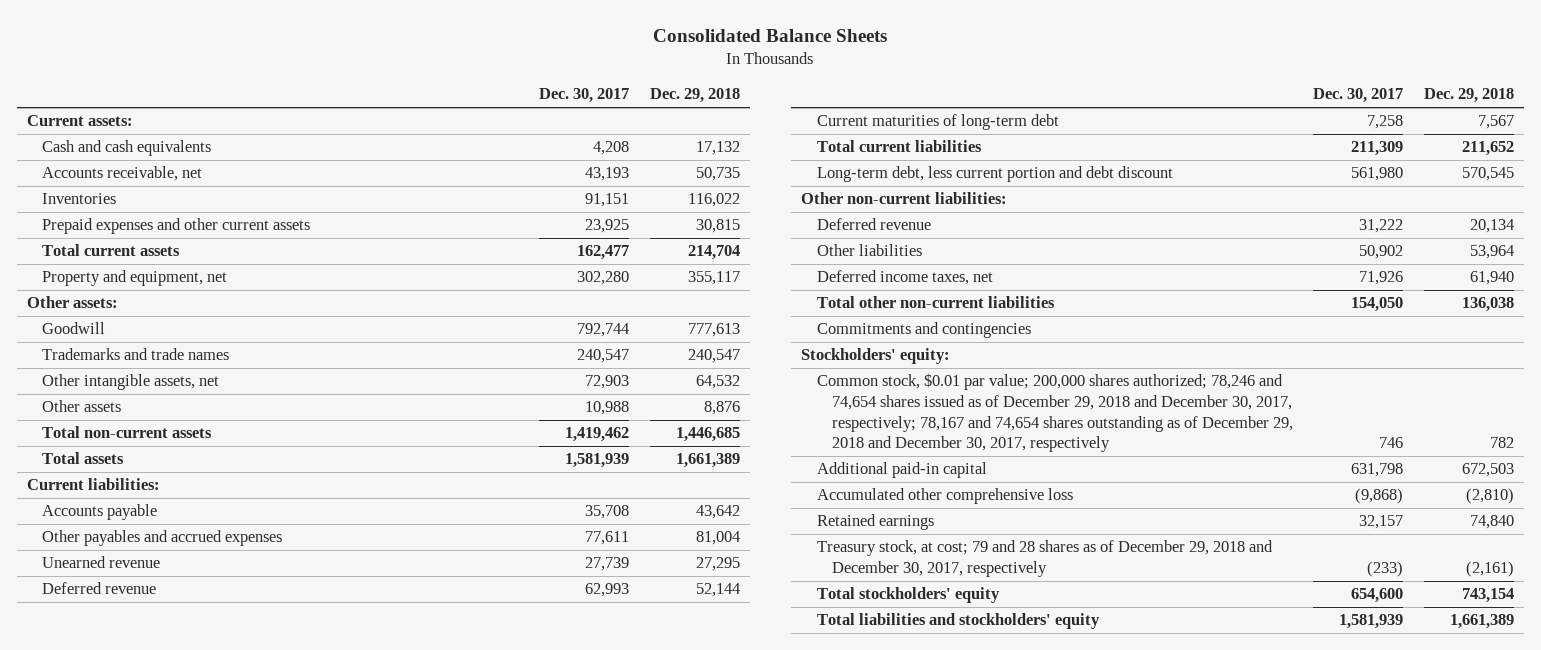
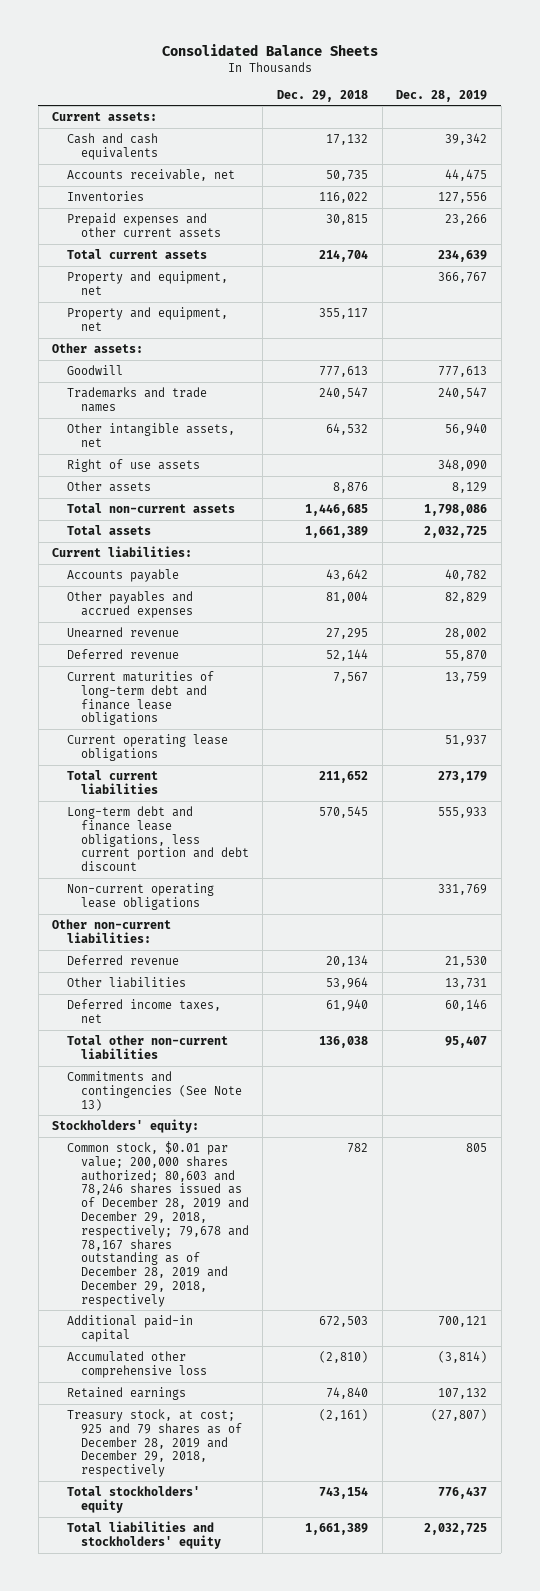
[539,88,630,104] Dec. 30, 2017 -> none
none -> [396,89,488,102] Dec. 28, 2019
none -> [66,270,228,295] Property and equipment, net
none -> [66,458,200,472] Right of use assets
[816,114,1059,131] Current maturities of long-term debt -> [66,670,214,726] Current maturities of long-term debt and finance lease obligations
none -> [66,733,228,761] Current operating lease obligations
[816,166,1173,183] Long-term debt, less current portion and debt discount -> [66,805,249,872] Long-term debt and finance lease obligations, less current portion and debt discount
none -> [66,882,214,910] Non-current operating lease obligations
[816,322,1031,339] Commitments and contingencies -> [66,1070,242,1111] Commitments and contingencies (See Note 13)
[816,373,1293,453] Common stock, $0.01 par value; 200,000 shares authorized; 78,246 and 74,654 shares issued as of December 29, 2018 and December 30, 2017, respectively; 78,167 and 74,654 shares outstanding as of December 29, 2018 and December 30, 2017, respectively -> [66,1140,249,1307] Common stock, $0.01 par value; 200,000 shares authorized; 80,603 and 78,246 shares issued as of December 28, 2019 and December 29, 2018, respectively; 79,678 and 78,167 shares outstanding as of December 28, 2019 and December 29, 2018, respectively
[816,540,1273,577] Treasury stock, at cost; 79 and 28 shares as of December 29, 2018 and December 30, 2017, respectively -> [66,1408,242,1478] Treasury stock, at cost; 925 and 79 shares as of December 28, 2019 and December 29, 2018, respectively

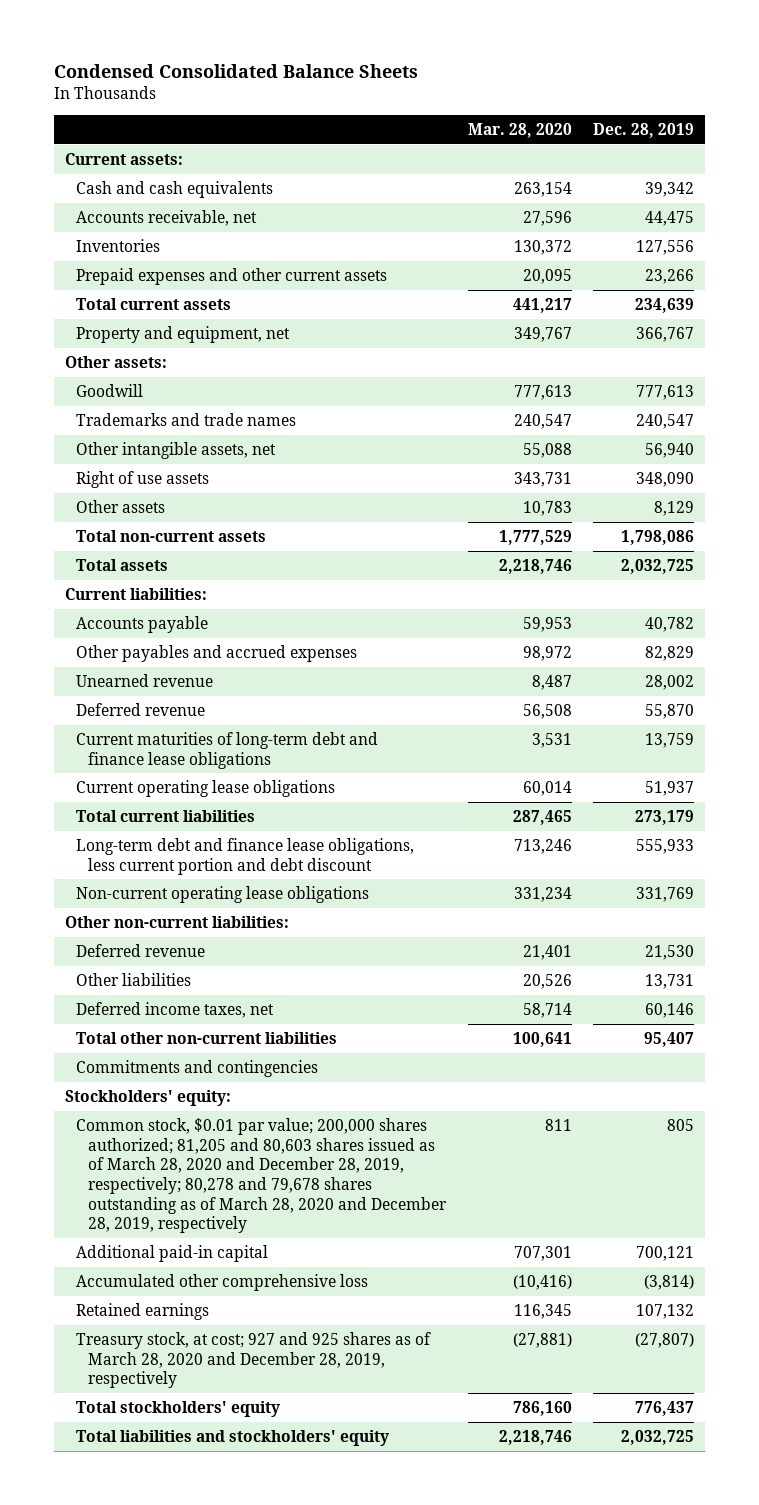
[161,44,378,57] Consolidated Balance Sheets -> [53,64,418,79] Condensed Consolidated Balance Sheets
[277,89,369,102] Dec. 29, 2018 -> none
none -> [467,123,572,139] Mar. 28, 2020
[66,306,228,331] Property and equipment, net -> none
[66,1070,242,1111] Commitments and contingencies (See Note 13) -> [76,1059,319,1077] Commitments and contingencies
[66,1140,249,1307] Common stock, $0.01 par value; 200,000 shares authorized; 80,603 and 78,246 shares issued as of December 28, 2019 and December 29, 2018, respectively; 79,678 and 78,167 shares outstanding as of December 28, 2019 and December 29, 2018, respectively -> [76,1117,448,1234] Common stock, $0.01 par value; 200,000 shares authorized; 81,205 and 80,603 shares issued as of March 28, 2020 and December 28, 2019, respectively; 80,278 and 79,678 shares outstanding as of March 28, 2020 and December 28, 2019, respectively
[66,1408,242,1478] Treasury stock, at cost; 925 and 79 shares as of December 28, 2019 and December 29, 2018, respectively -> [76,1331,432,1389] Treasury stock, at cost; 927 and 925 shares as of March 28, 2020 and December 28, 2019, respectively

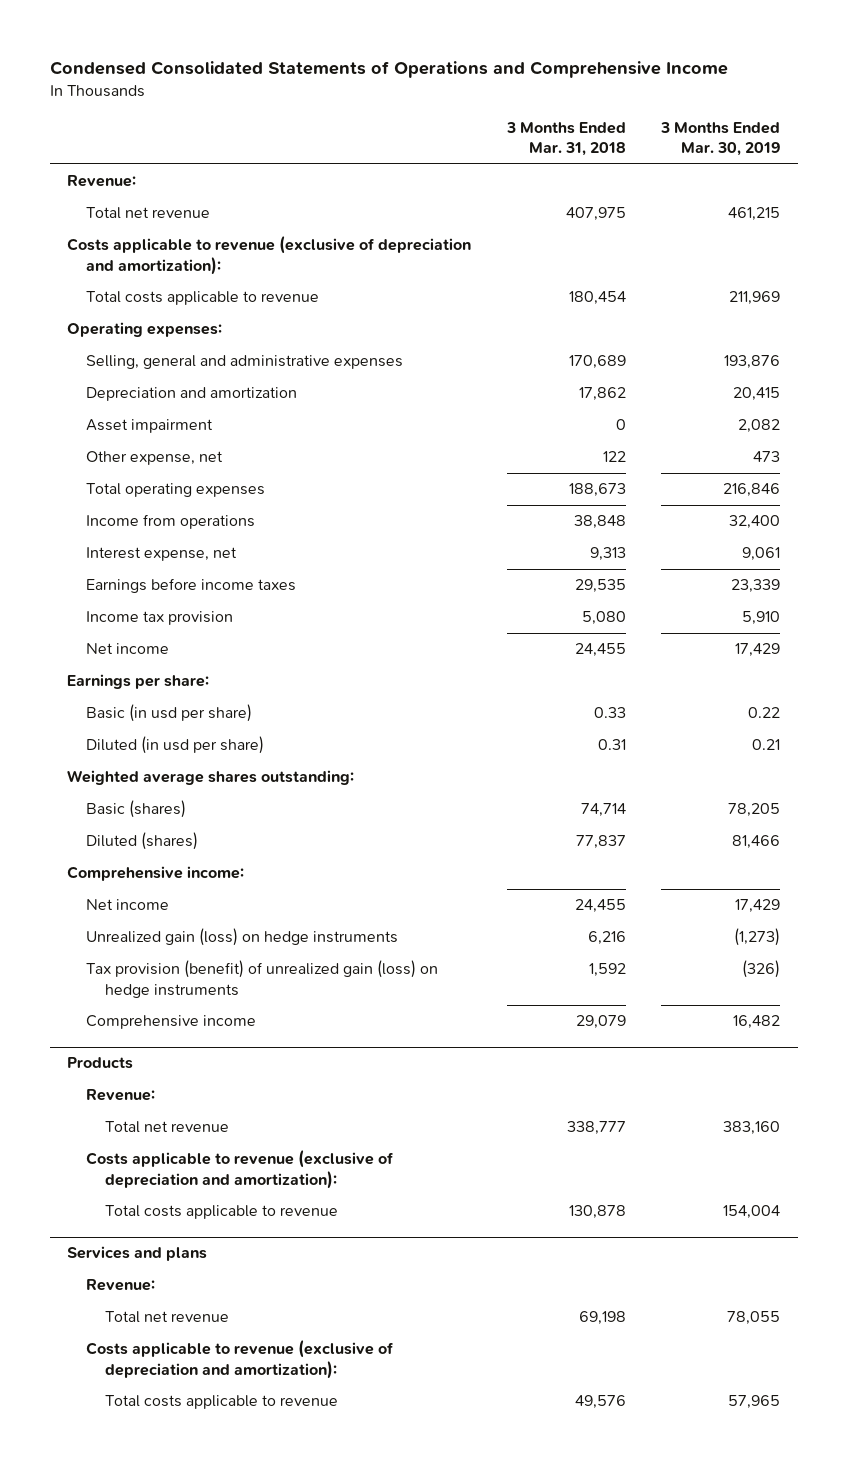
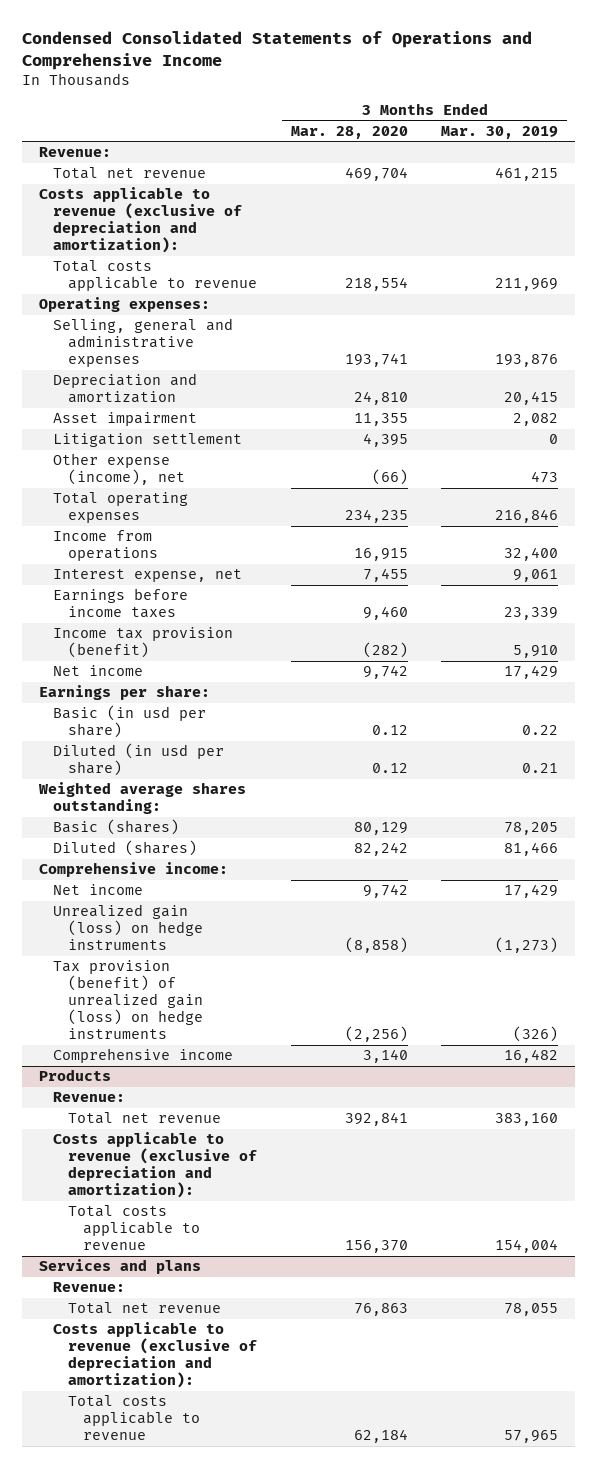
[505,121,626,157] 3 Months Ended Mar. 31, 2018 -> none
none -> [290,125,408,139] Mar. 28, 2020
none -> [53,433,243,448] Litigation settlement
[86,451,224,466] Other expense, net -> [53,453,186,486] Other expense (income), net
[86,611,234,626] Income tax provision -> [53,627,234,659] Income tax provision (benefit)

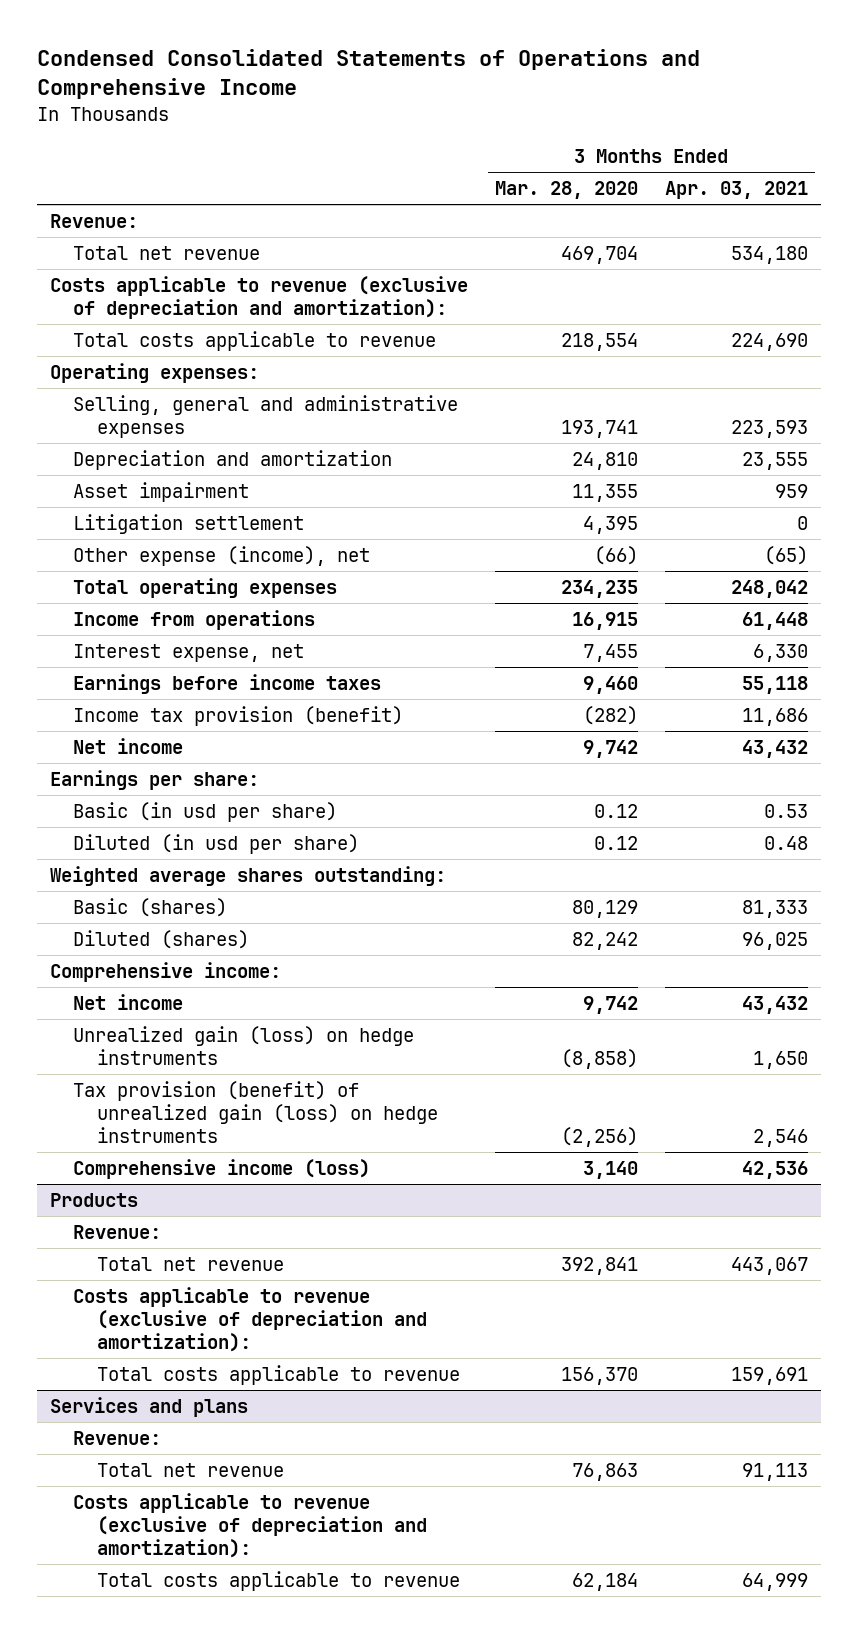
[441,125,559,139] Mar. 30, 2019 -> none
none -> [664,181,808,200] Apr. 03, 2021
[53,1048,234,1064] Comprehensive income -> [73,1159,371,1180] Comprehensive income (loss)

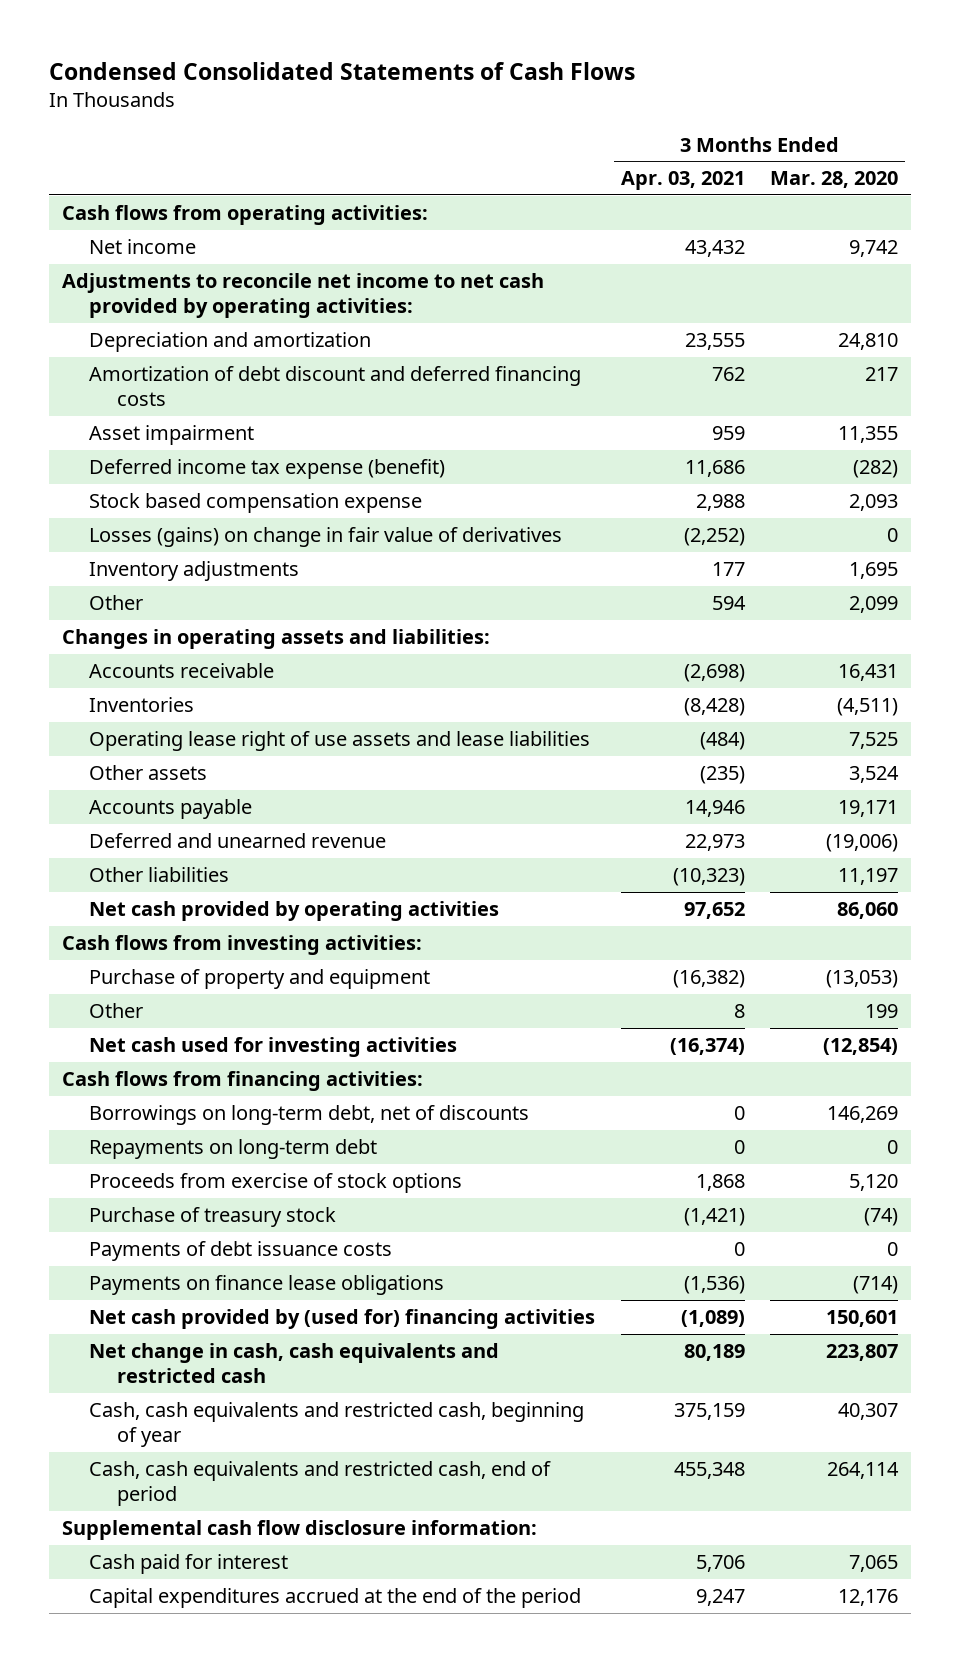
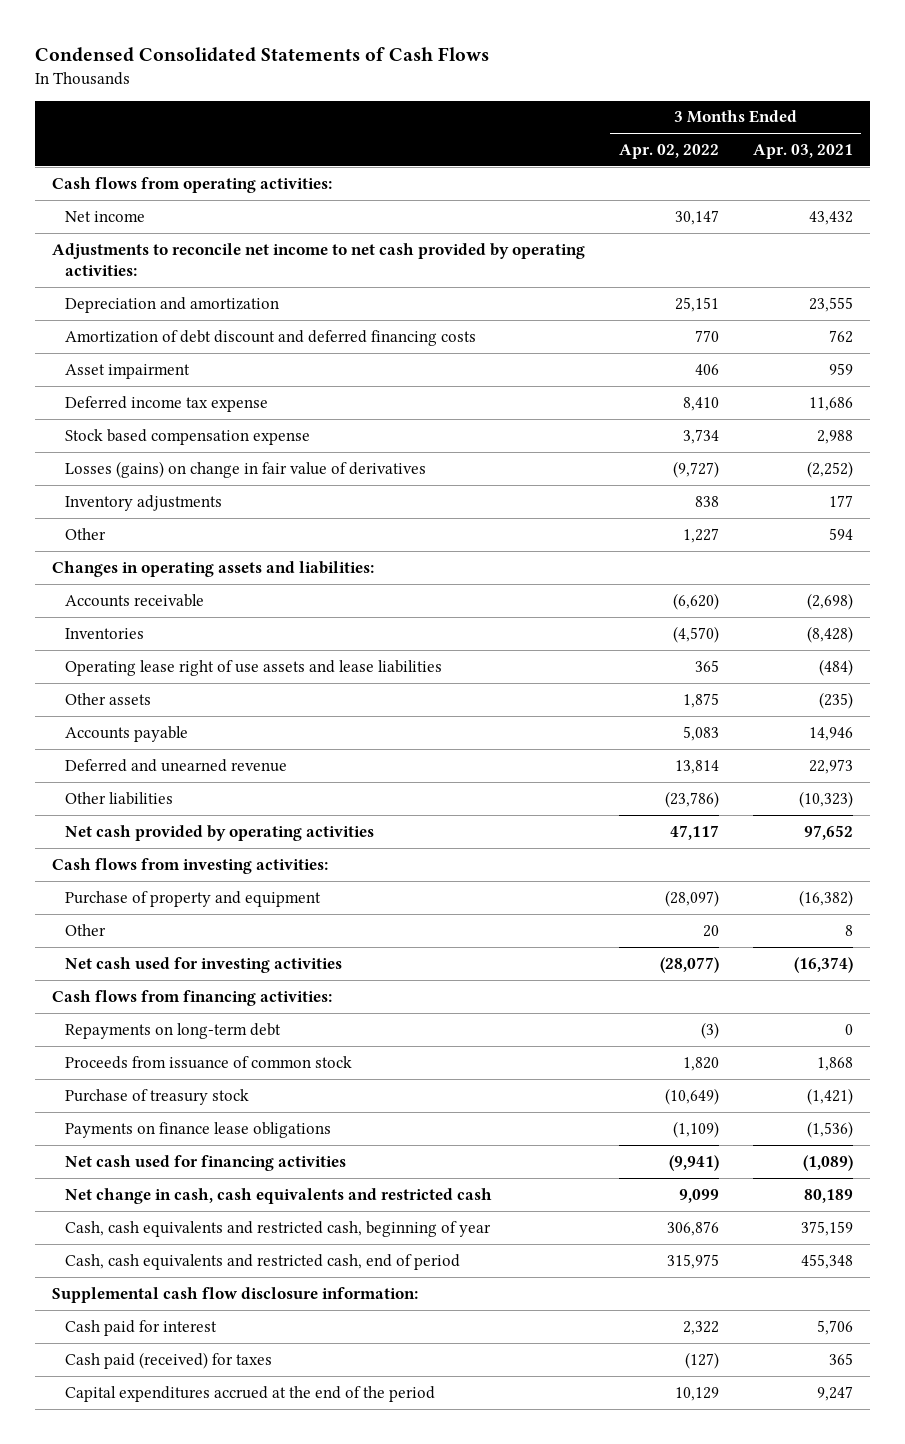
[770,171,899,189] Mar. 28, 2020 -> none
none -> [618,144,719,160] Apr. 02, 2022
[89,459,446,480] Deferred income tax expense (benefit) -> [65,395,269,412] Deferred income tax expense
[89,1105,530,1126] Borrowings on long-term debt, net of discounts -> none
[89,1173,463,1194] Proceeds from exercise of stock options -> [65,1055,353,1069] Proceeds from issuance of common stock
[89,1241,393,1262] Payments of debt issuance costs -> none
[89,1309,596,1330] Net cash provided by (used for) financing activities -> [65,1154,347,1171] Net cash used for financing activities
none -> [65,1351,273,1369] Cash paid (received) for taxes

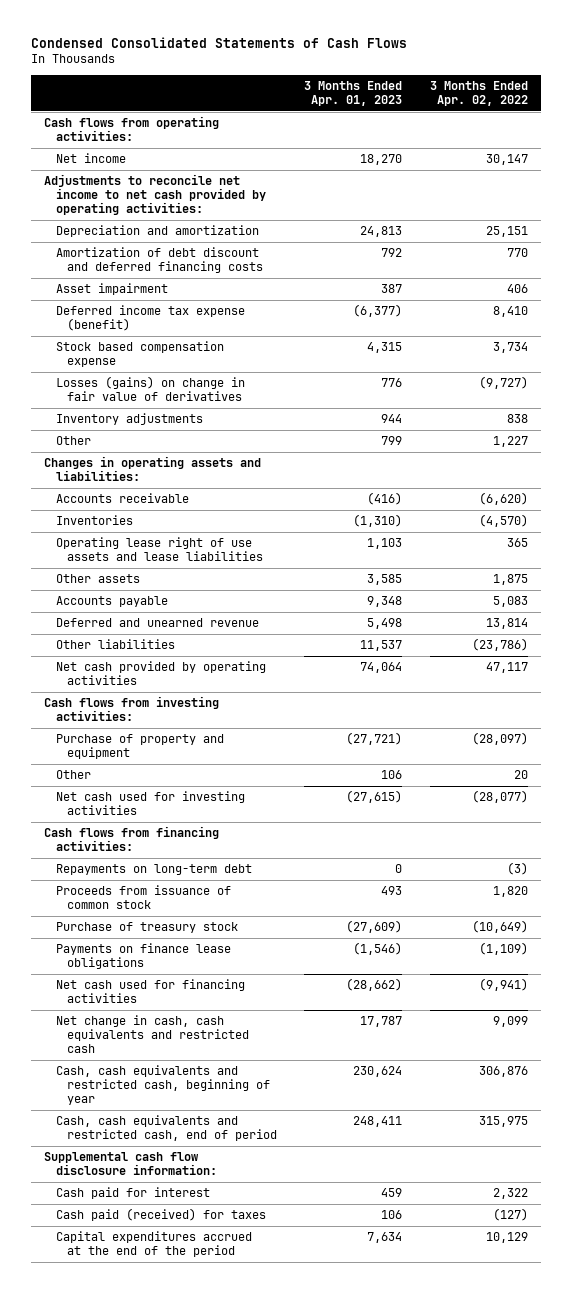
[752,144,853,160] Apr. 03, 2021 -> none
none -> [304,80,403,106] 3 Months Ended Apr. 01, 2023
[65,395,269,412] Deferred income tax expense -> [55,305,245,332] Deferred income tax expense (benefit)

